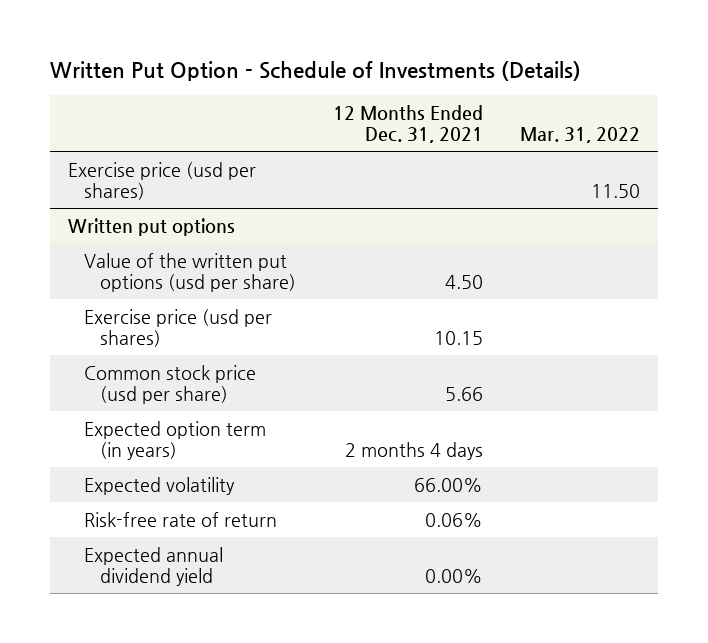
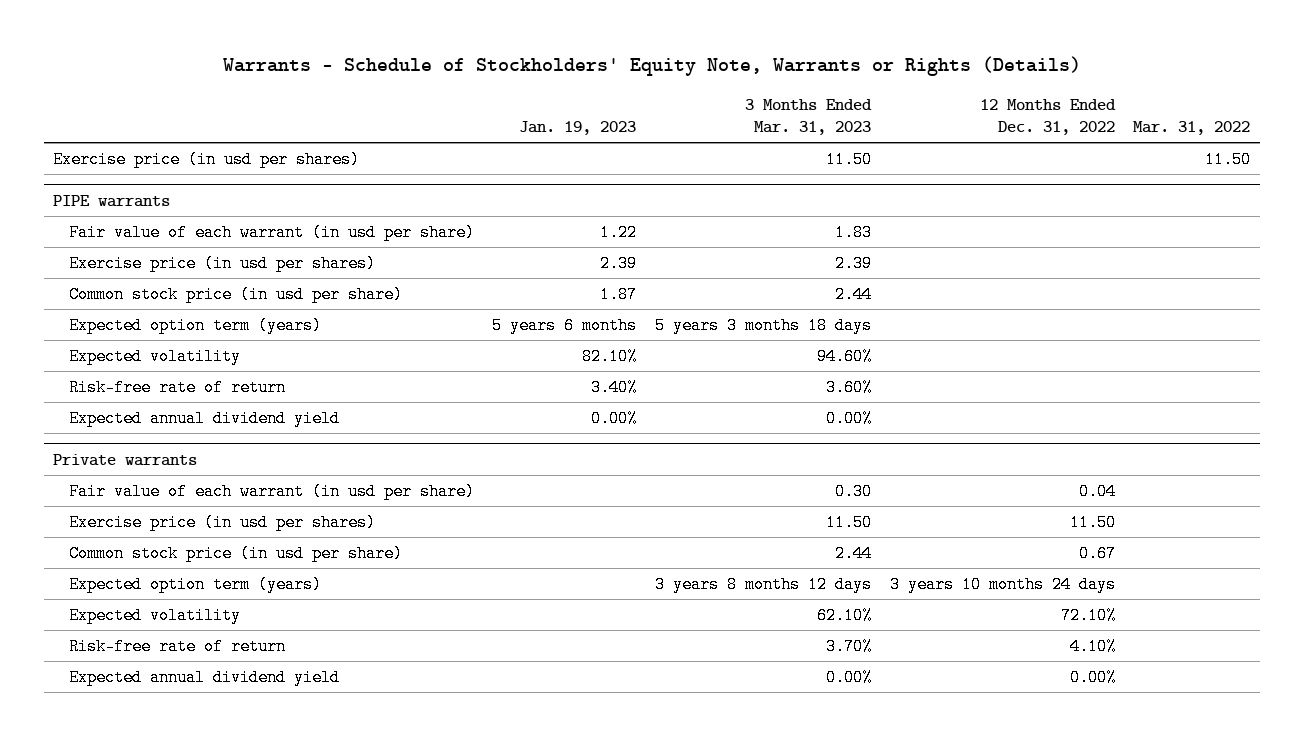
[49,61,581,82] Written Put Option - Schedule of Investments (Details) -> [222,56,1081,77] Warrants - Schedule of Stockholders' Equity Note, Warrants or Rights (Details)
[332,105,483,144] 12 Months Ended Dec. 31, 2021 -> none
none -> [519,120,637,135] Jan. 19, 2023
none -> [745,99,873,135] 3 Months Ended Mar. 31, 2023
none -> [979,99,1116,135] 12 Months Ended Dec. 31, 2022
[68,217,236,236] Written put options -> none
[84,252,296,292] Value of the written put options (usd per share) -> none
[84,308,273,347] Exercise price (usd per shares) -> none
[84,364,257,404] Common stock price (usd per share) -> none
[84,420,267,460] Expected option term (in years) -> none
[84,476,236,495] Expected volatility -> none
[84,511,278,527] Risk-free rate of return -> none
[84,546,224,586] Expected annual dividend yield -> none
[68,161,257,200] Exercise price (usd per shares) -> [53,150,361,168] Exercise price (in usd per shares)
none -> [53,194,171,207] PIPE warrants
none -> [68,223,475,241] Fair value of each warrant (in usd per share)
none -> [68,254,376,272] Exercise price (in usd per shares)
none -> [68,285,403,303] Common stock price (in usd per share)
none -> [68,316,322,334] Expected option term (years)
none -> [68,347,241,365] Expected volatility
none -> [68,378,286,396] Risk-free rate of return
none -> [68,409,340,427] Expected annual dividend yield
none -> [53,453,198,466] Private warrants
none -> [68,482,475,500] Fair value of each warrant (in usd per share)
none -> [68,513,376,531] Exercise price (in usd per shares)
none -> [68,544,403,562] Common stock price (in usd per share)
none -> [68,575,322,593] Expected option term (years)
none -> [68,606,241,624] Expected volatility
none -> [68,637,286,655] Risk-free rate of return
none -> [68,668,340,686] Expected annual dividend yield

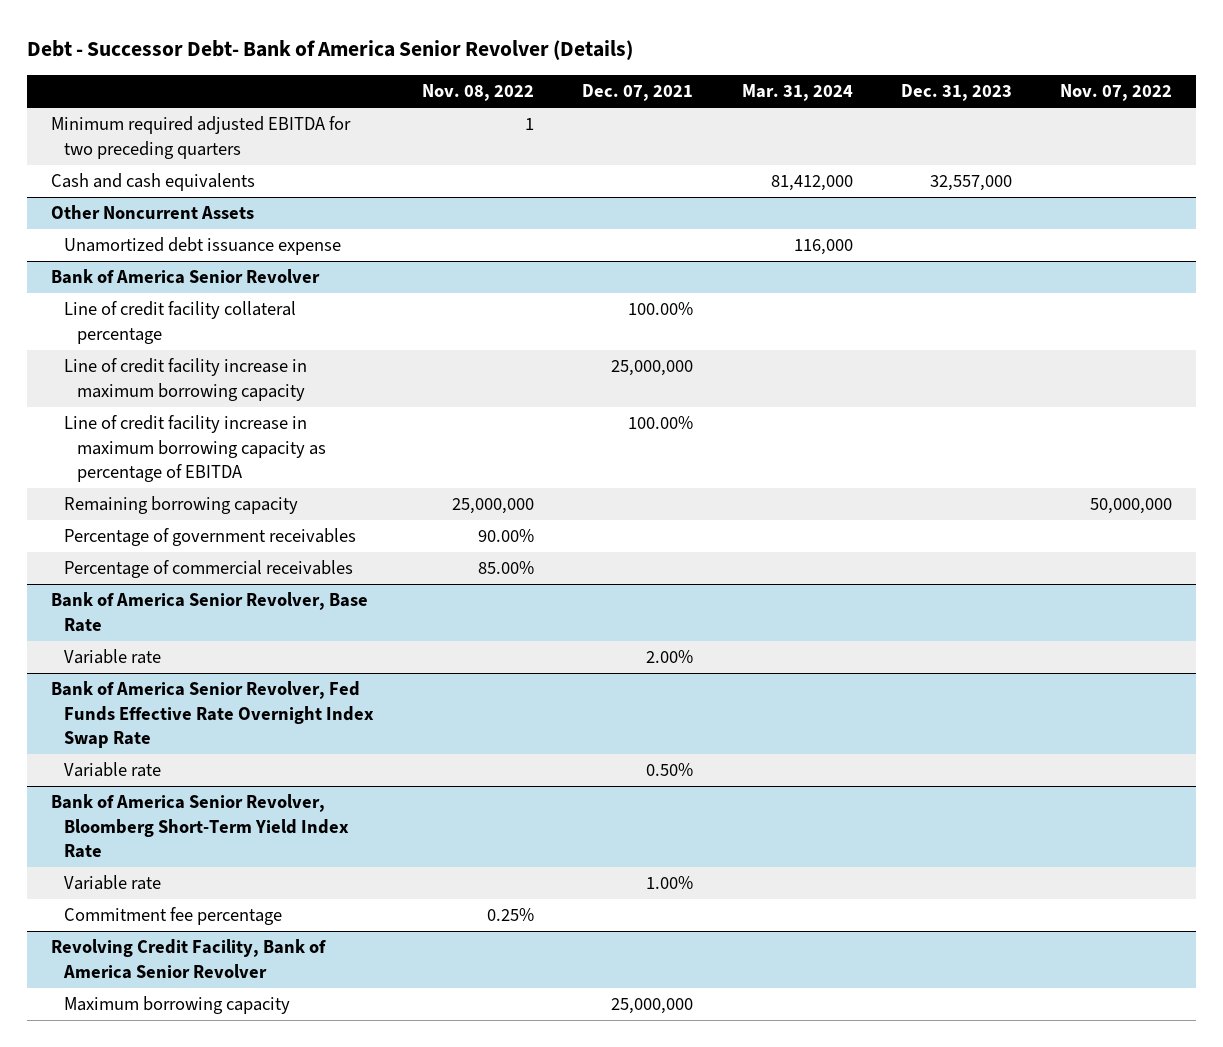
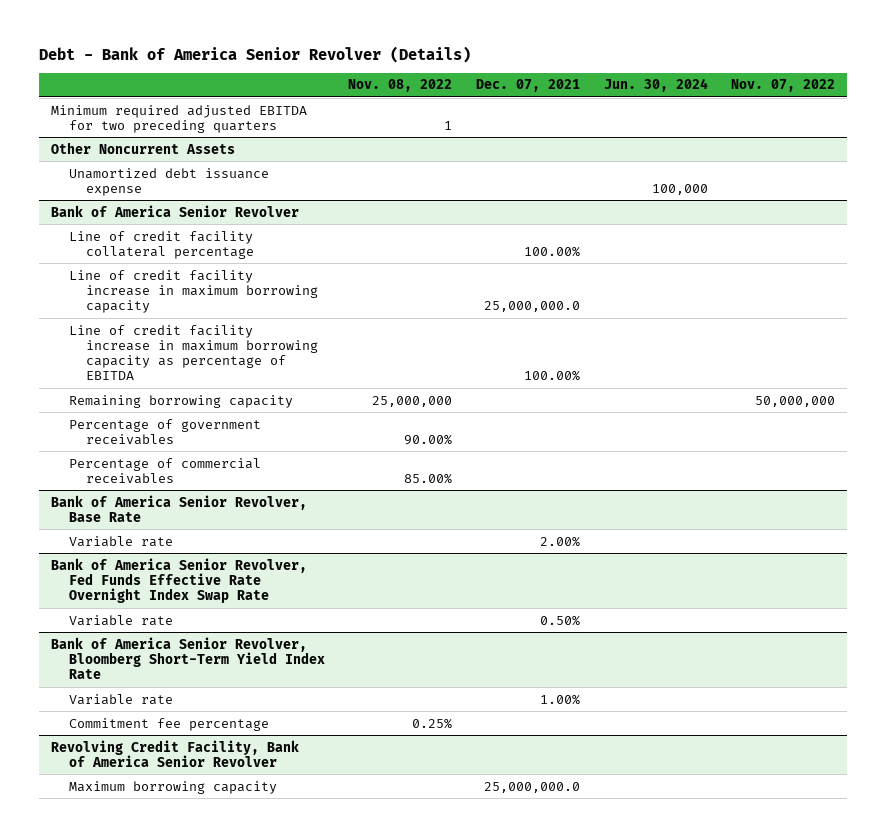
[26,39,633,60] Debt - Successor Debt- Bank of America Senior Revolver (Details) -> [39,45,472,63] Debt - Bank of America Senior Revolver (Details)
[741,83,853,101] Mar. 31, 2024 -> none
[900,83,1012,101] Dec. 31, 2023 -> none
none -> [603,78,708,93] Jun. 30, 2024
[50,173,255,192] Cash and cash equivalents -> none
[611,360,694,377] 25,000,000 -> [484,301,581,313] 25,000,000.0
[611,998,694,1015] 25,000,000 -> [484,781,581,793] 25,000,000.0

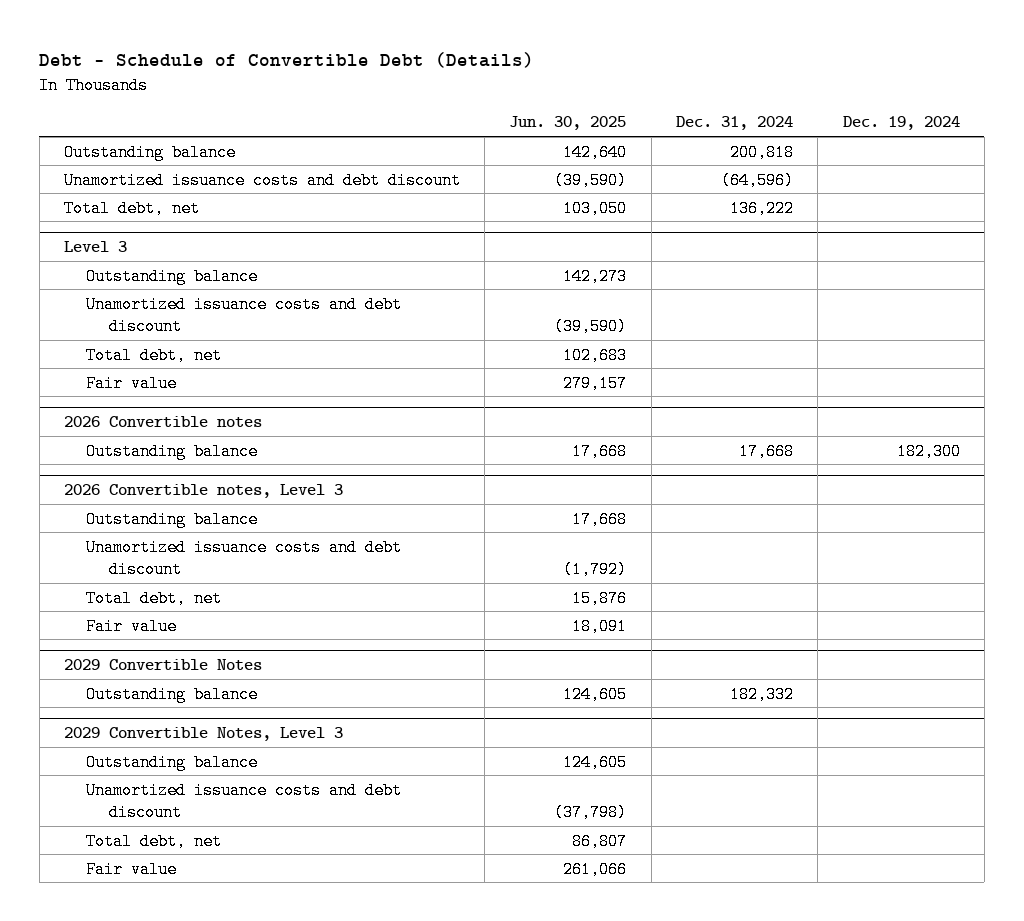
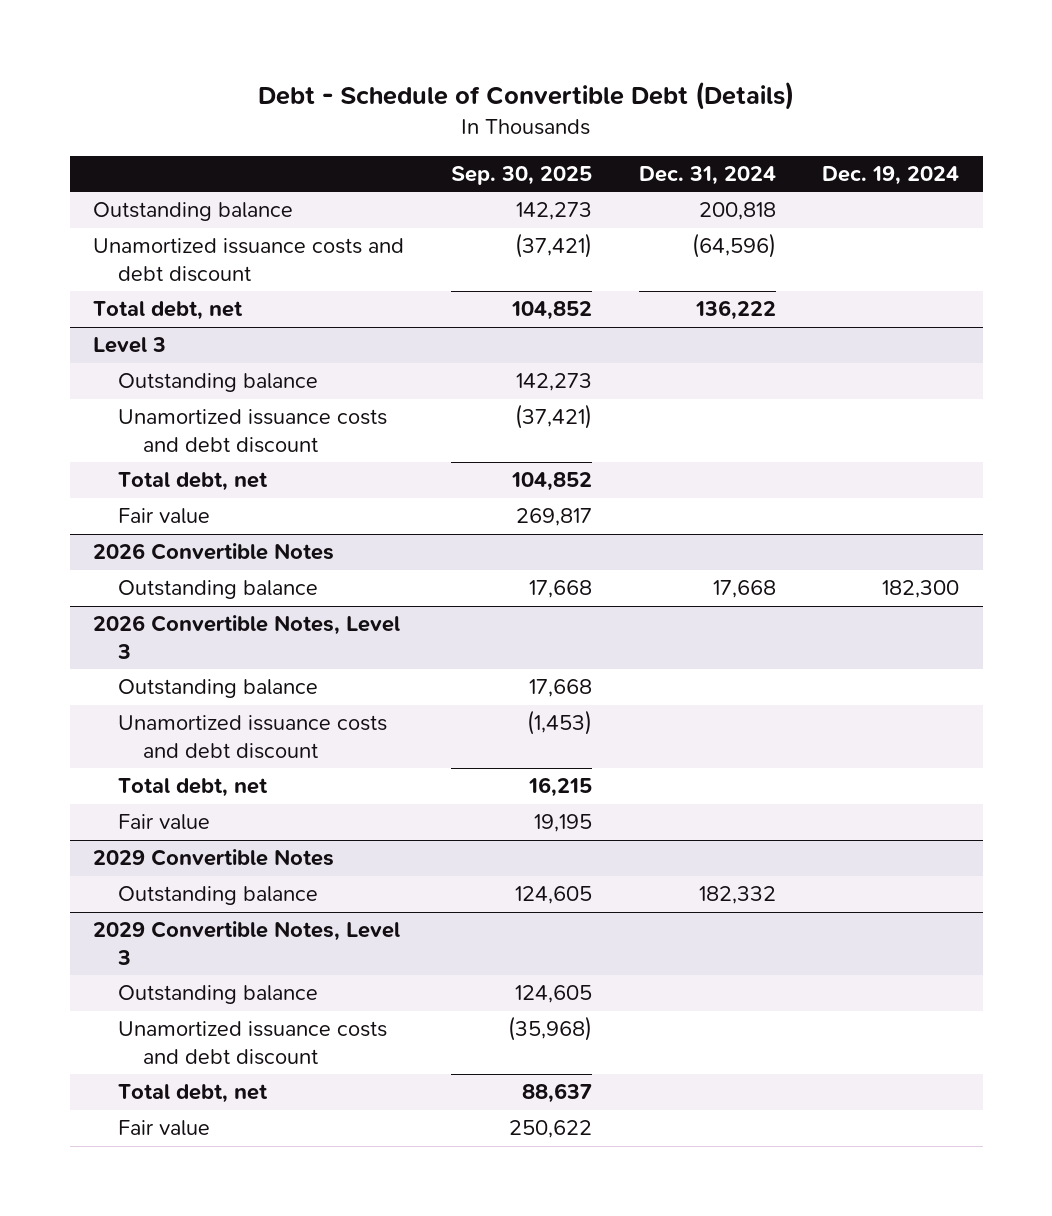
[509,116,627,131] Jun. 30, 2025 -> none
none -> [450,165,592,185] Sep. 30, 2025
[63,415,262,427] 2026 Convertible notes -> [93,543,335,561] 2026 Convertible Notes
[63,483,343,498] 2026 Convertible notes, Level 3 -> [93,615,401,660] 2026 Convertible Notes, Level 3

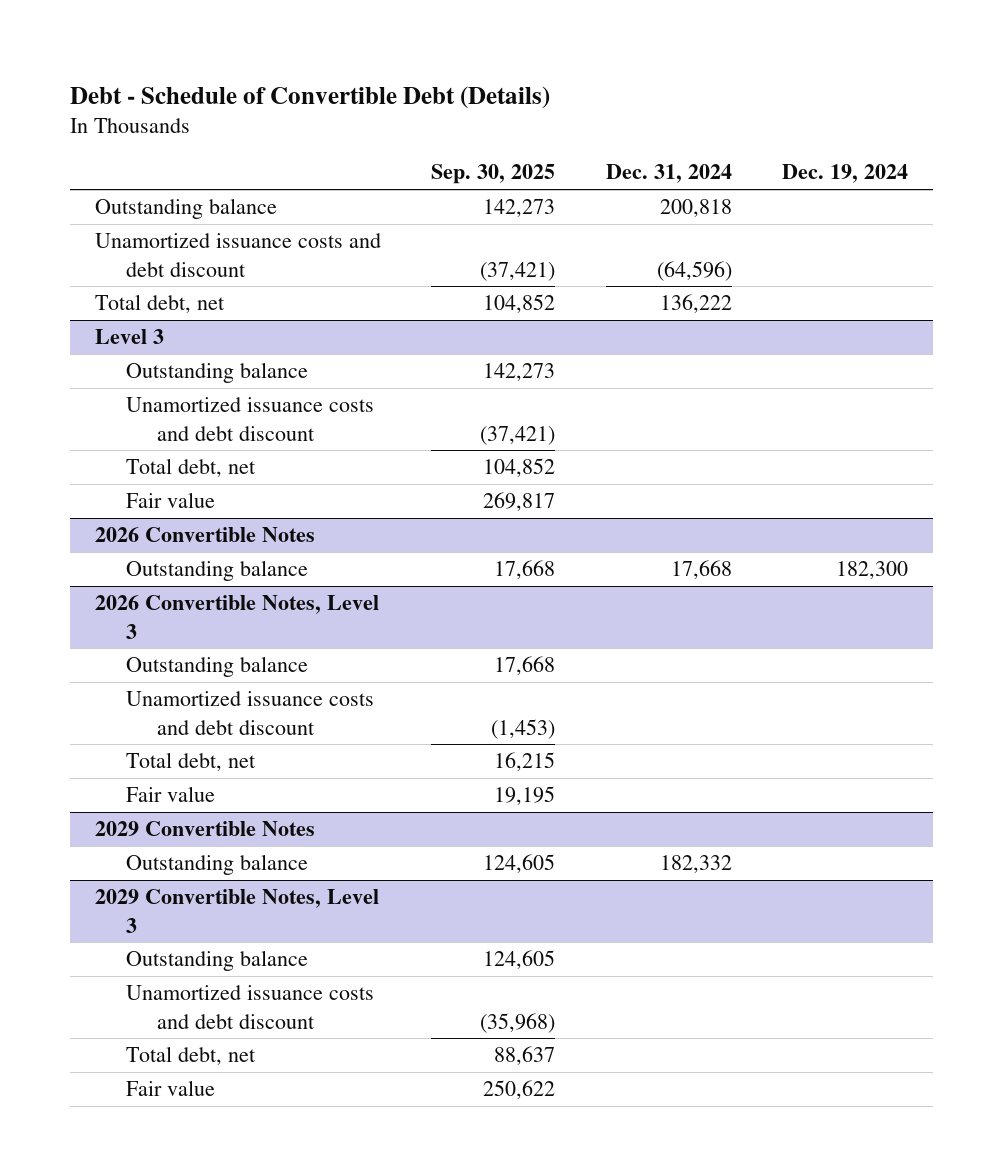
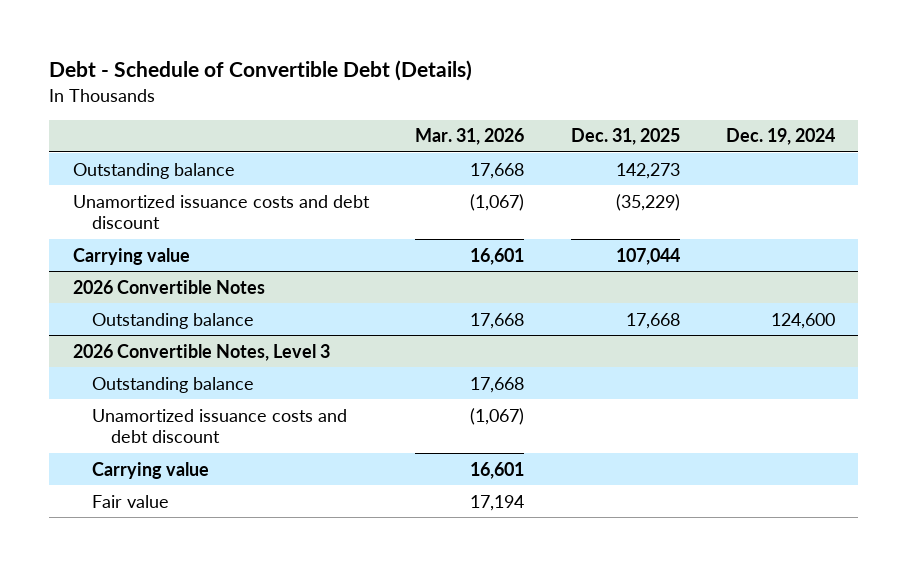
[431,164,556,185] Sep. 30, 2025 -> none
[605,164,732,184] Dec. 31, 2024 -> none
none -> [415,128,525,146] Mar. 31, 2026
none -> [570,128,680,146] Dec. 31, 2025
[95,329,165,345] Level 3 -> none
[125,362,308,384] Outstanding balance -> none
[125,397,374,441] Unamortized issuance costs and debt discount -> none
[125,458,256,478] Total debt, net -> none
[125,492,215,509] Fair value -> none
[95,294,226,314] Total debt, net -> [72,247,190,265] Carrying value
[835,561,908,580] 182,300 -> [771,312,836,329] 124,600
[125,752,256,772] Total debt, net -> [91,461,209,479] Carrying value
[95,821,316,837] 2029 Convertible Notes -> none
[125,854,308,876] Outstanding balance -> none
[95,889,380,933] 2029 Convertible Notes, Level 3 -> none
[125,950,308,972] Outstanding balance -> none
[125,985,374,1029] Unamortized issuance costs and debt discount -> none
[125,1046,256,1066] Total debt, net -> none
[125,1080,215,1097] Fair value -> none

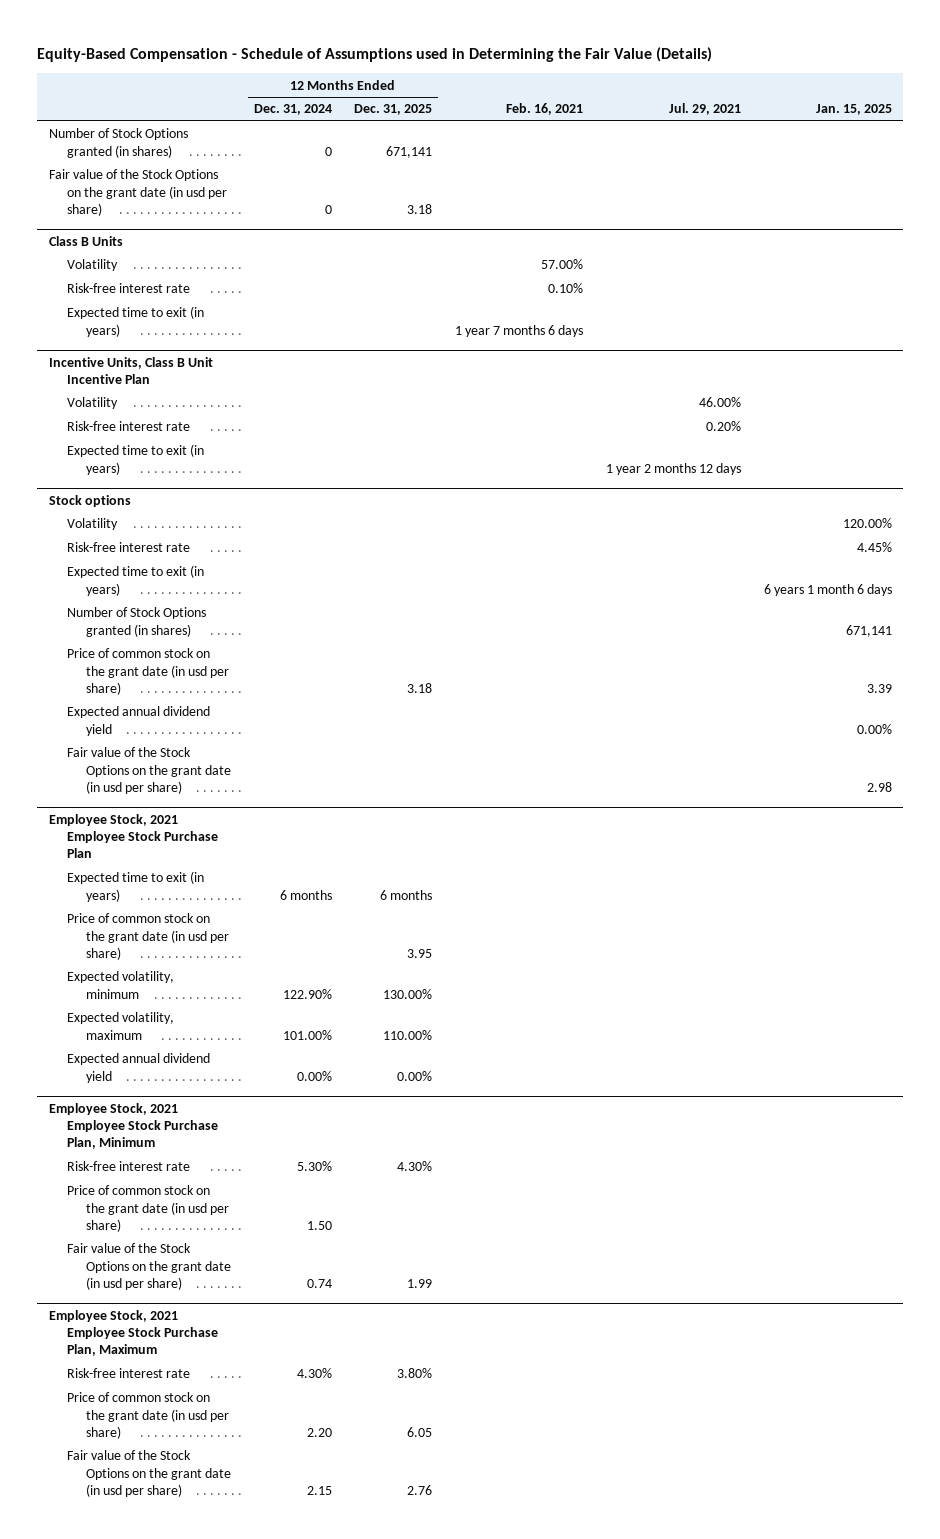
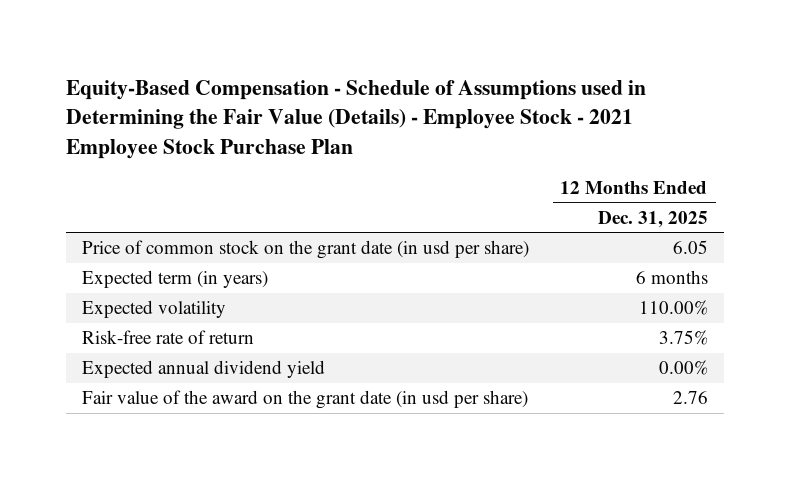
[37,47,713,63] Equity-Based Compensation - Schedule of Assumptions used in Determining the Fair Value (Details) -> [65,79,646,159] Equity-Based Compensation - Schedule of Assumptions used in Determining the Fair Value (Details) - Employee Stock - 2021 Employee Stock Purchase Plan
[253,104,332,116] Dec. 31, 2024 -> none
[506,103,584,116] Feb. 16, 2021 -> none
[668,103,741,116] Jul. 29, 2021 -> none
[815,104,892,116] Jan. 15, 2025 -> none
[48,128,188,158] Number of Stock Options granted (in shares) -> none
[48,236,123,247] Class B Units -> none
[67,259,119,272] Volatility -> none
[67,283,191,294] Risk-free interest rate -> none
[67,306,205,337] Expected time to exit (in years) -> none
[48,357,213,385] Incentive Units, Class B Unit Incentive Plan -> none
[67,397,119,410] Volatility -> none
[67,421,191,432] Risk-free interest rate -> none
[67,444,205,475] Expected time to exit (in years) -> none
[48,495,131,508] Stock options -> none
[67,518,119,531] Volatility -> none
[67,542,191,553] Risk-free interest rate -> none
[67,565,205,596] Expected time to exit (in years) -> none
[67,607,207,637] Number of Stock Options granted (in shares) -> none
[67,648,229,695] Price of common stock on the grant date (in usd per share) -> none
[67,706,211,736] Expected annual dividend yield -> none
[67,747,231,794] Fair value of the Stock Options on the grant date (in usd per share) -> none
[48,814,219,859] Employee Stock, 2021 Employee Stock Purchase Plan -> none
[67,871,205,902] Expected time to exit (in years) -> none
[67,913,229,960] Price of common stock on the grant date (in usd per share) -> none
[67,971,175,999] Expected volatility, minimum -> none
[67,1012,175,1040] Expected volatility, maximum -> none
[67,1053,211,1083] Expected annual dividend yield -> none
[48,1103,219,1150] Employee Stock, 2021 Employee Stock Purchase Plan, Minimum -> none
[67,1161,191,1172] Risk-free interest rate -> none
[67,1185,229,1232] Price of common stock on the grant date (in usd per share) -> none
[67,1243,231,1290] Fair value of the Stock Options on the grant date (in usd per share) -> none
[48,1310,219,1357] Employee Stock, 2021 Employee Stock Purchase Plan, Maximum -> none
[67,1368,191,1379] Risk-free interest rate -> none
[67,1392,229,1439] Price of common stock on the grant date (in usd per share) -> none
[67,1450,231,1497] Fair value of the Stock Options on the grant date (in usd per share) -> none
none -> [81,240,529,260] Price of common stock on the grant date (in usd per share)
none -> [81,270,268,289] Expected term (in years)
none -> [81,300,226,319] Expected volatility
none -> [81,330,254,345] Risk-free rate of return
none -> [81,360,325,379] Expected annual dividend yield
[48,169,228,216] Fair value of the Stock Options on the grant date (in usd per share) -> [81,390,528,410] Fair value of the award on the grant date (in usd per share)
[407,203,433,214] 3.18 -> [672,391,708,405] 2.76

